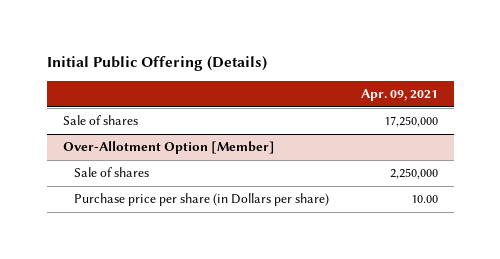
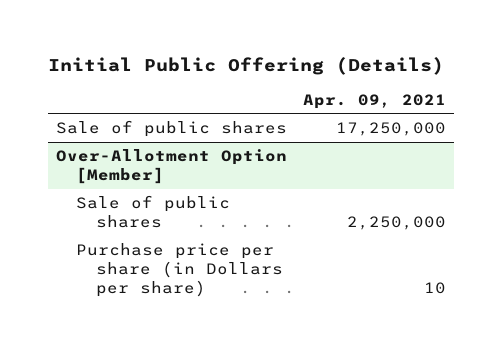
[62,115,138,126] Sale of shares -> [55,119,287,137] Sale of public shares
[74,167,150,178] Sale of shares -> [75,194,230,229] Sale of public shares
[410,195,438,204] 10.00 -> [423,282,446,295] 10

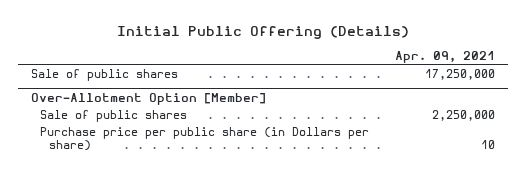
[75,242,284,298] Purchase price per share (in Dollars per share) -> [39,126,369,152] Purchase price per public share (in Dollars per share)

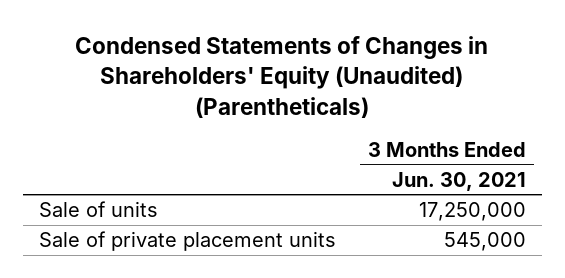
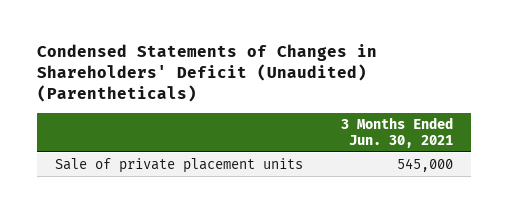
[75,35,489,119] Condensed Statements of Changes in Shareholders' Equity (Unaudited) (Parentheticals) -> [36,44,377,103] Condensed Statements of Changes in Shareholders' Deficit (Unaudited) (Parentheticals)
[38,201,158,218] Sale of units -> none

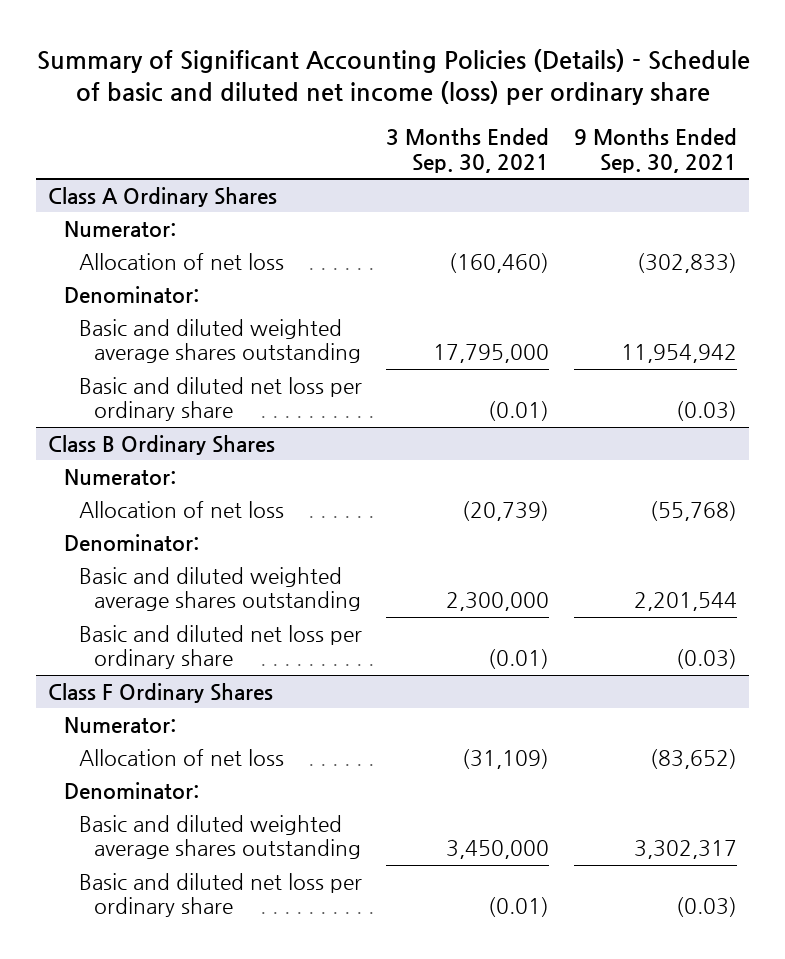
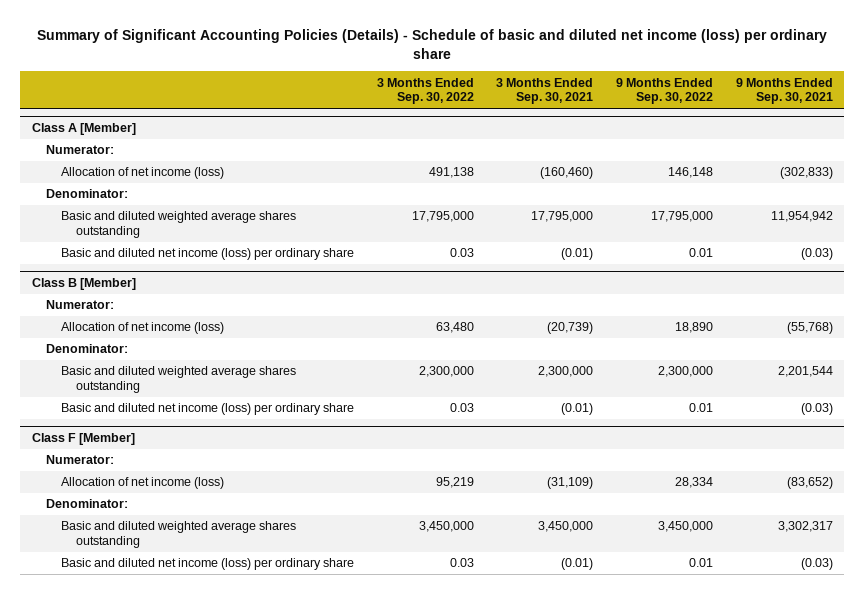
none -> [376,77,474,105] 3 Months Ended Sep. 30, 2022
none -> [616,77,714,105] 9 Months Ended Sep. 30, 2022
[48,186,278,207] Class A Ordinary Shares -> [31,122,136,135] Class A [Member]
[78,252,284,270] Allocation of net loss -> [60,167,224,180] Allocation of net income (loss)
[78,376,362,422] Basic and diluted net loss per ordinary share -> [60,248,354,261] Basic and diluted net income (loss) per ordinary share
[48,434,276,455] Class B Ordinary Shares -> [31,277,136,290] Class B [Member]
[78,500,284,518] Allocation of net loss -> [60,322,224,335] Allocation of net income (loss)
[78,624,362,670] Basic and diluted net loss per ordinary share -> [60,403,354,416] Basic and diluted net income (loss) per ordinary share
[48,682,274,703] Class F Ordinary Shares -> [31,432,135,445] Class F [Member]
[78,748,284,766] Allocation of net loss -> [60,477,224,490] Allocation of net income (loss)
[78,872,362,918] Basic and diluted net loss per ordinary share -> [60,558,354,571] Basic and diluted net income (loss) per ordinary share

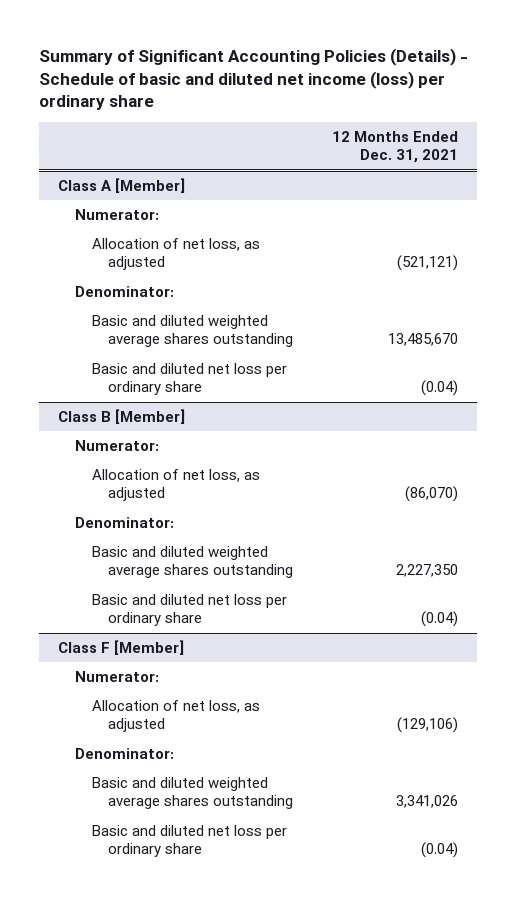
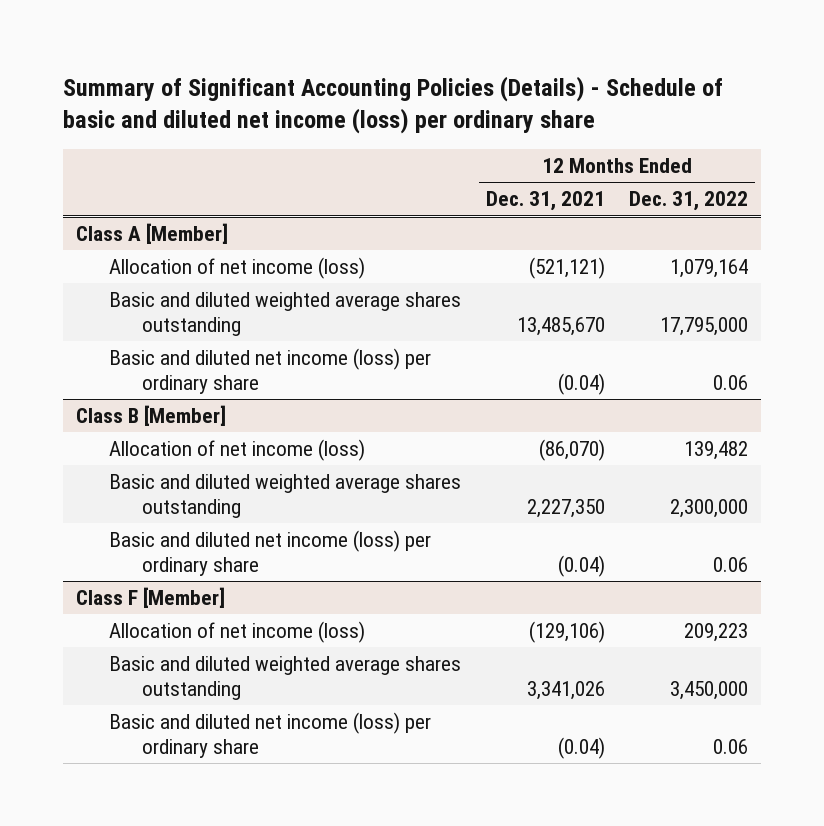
none -> [629,191,749,212] Dec. 31, 2022
[74,208,159,220] Numerator: -> none
[74,285,174,297] Denominator: -> none
[91,237,260,271] Allocation of net loss, as adjusted -> [108,257,365,280] Allocation of net income (loss)
[91,362,287,396] Basic and diluted net loss per ordinary share -> [108,348,431,394] Basic and diluted net income (loss) per ordinary share
[74,439,159,451] Numerator: -> none
[74,516,174,528] Denominator: -> none
[91,468,260,502] Allocation of net loss, as adjusted -> [108,439,365,462] Allocation of net income (loss)
[91,593,287,627] Basic and diluted net loss per ordinary share -> [108,530,431,576] Basic and diluted net income (loss) per ordinary share
[74,670,159,682] Numerator: -> none
[74,747,174,759] Denominator: -> none
[91,699,260,733] Allocation of net loss, as adjusted -> [108,621,365,644] Allocation of net income (loss)
[91,824,287,858] Basic and diluted net loss per ordinary share -> [108,712,431,758] Basic and diluted net income (loss) per ordinary share

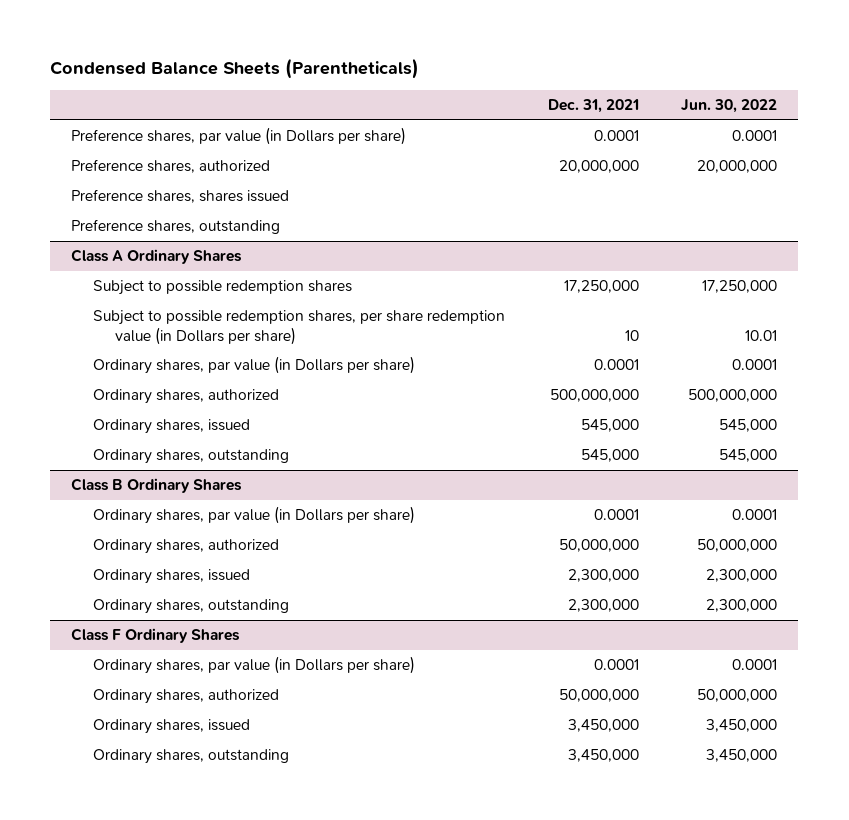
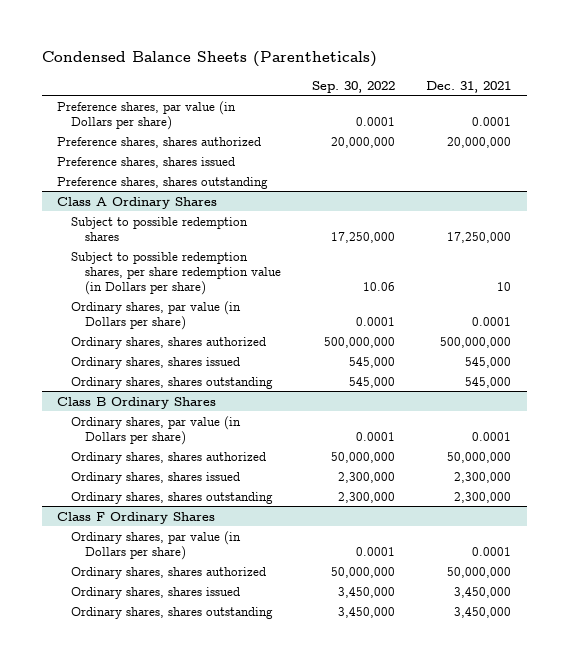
[681,99,778,114] Jun. 30, 2022 -> none
none -> [312,80,396,93] Sep. 30, 2022
[71,159,271,174] Preference shares, authorized -> [57,136,262,148] Preference shares, shares authorized
[71,219,281,235] Preference shares, outstanding -> [57,176,269,189] Preference shares, shares outstanding
[93,389,280,405] Ordinary shares, authorized -> [71,336,267,349] Ordinary shares, shares authorized
[93,419,251,435] Ordinary shares, issued -> [71,356,241,369] Ordinary shares, shares issued
[93,449,290,465] Ordinary shares, outstanding -> [71,376,274,389] Ordinary shares, shares outstanding
[93,539,280,555] Ordinary shares, authorized -> [71,451,267,464] Ordinary shares, shares authorized
[93,569,251,585] Ordinary shares, issued -> [71,471,241,484] Ordinary shares, shares issued
[93,599,290,615] Ordinary shares, outstanding -> [71,491,274,504] Ordinary shares, shares outstanding
[93,689,280,705] Ordinary shares, authorized -> [71,566,267,579] Ordinary shares, shares authorized
[93,719,251,735] Ordinary shares, issued -> [71,586,241,599] Ordinary shares, shares issued
[93,749,290,765] Ordinary shares, outstanding -> [71,606,274,619] Ordinary shares, shares outstanding

